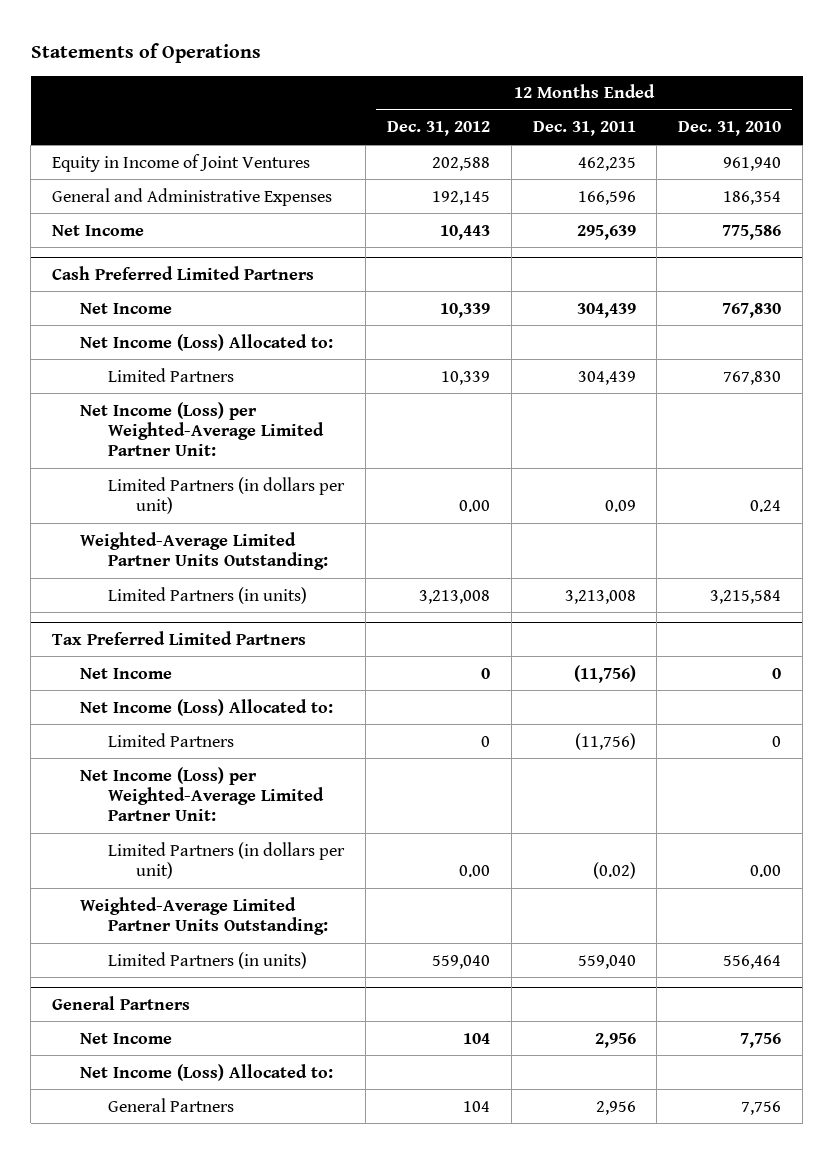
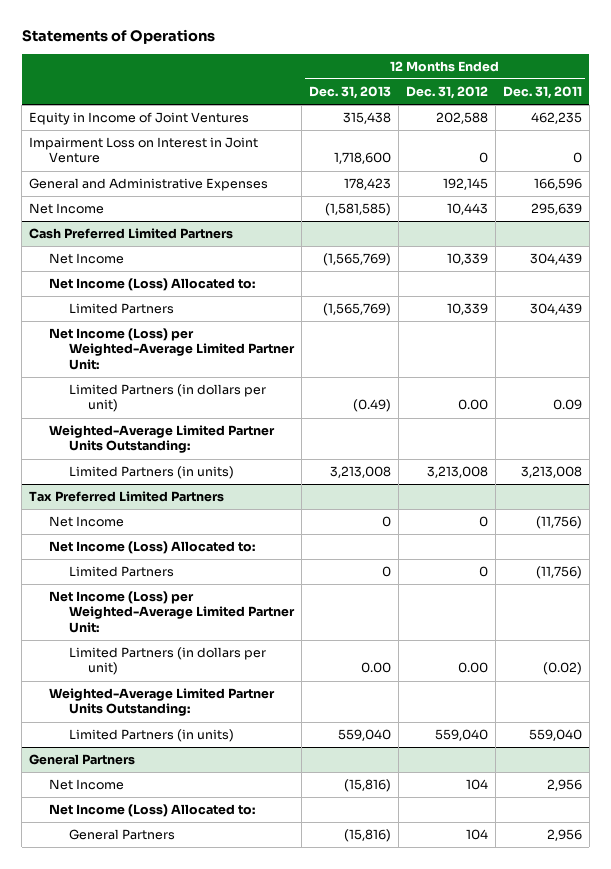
[678,121,782,137] Dec. 31, 2010 -> none
none -> [308,85,391,99] Dec. 31, 2013
none -> [29,137,259,164] Impairment Loss on Interest in Joint Venture

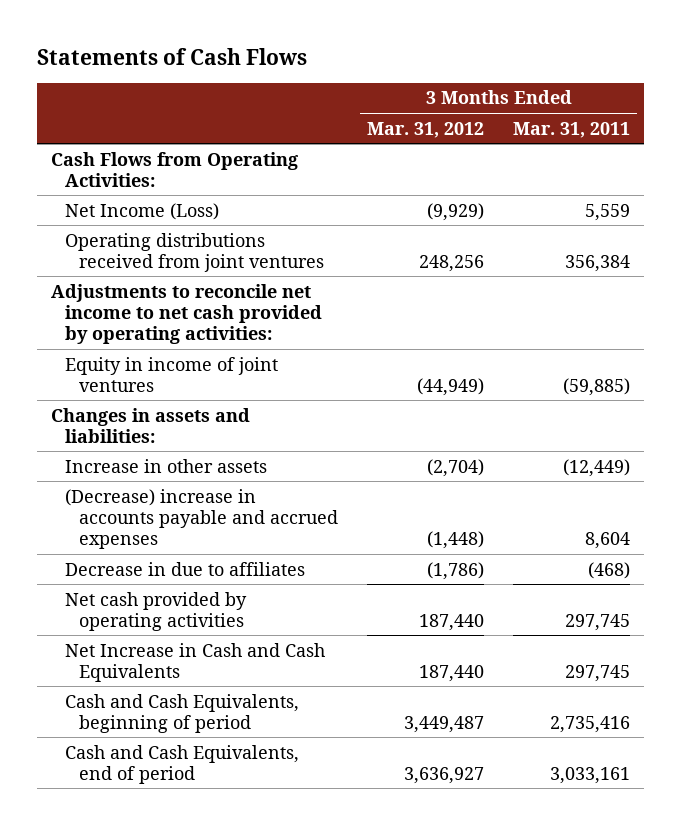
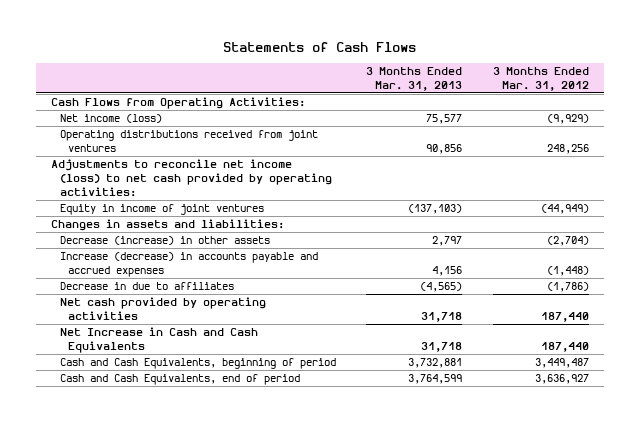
[513,121,631,138] Mar. 31, 2011 -> none
none -> [366,67,463,91] 3 Months Ended Mar. 31, 2013
[65,202,220,220] Net Income (Loss) -> [59,114,162,124] Net income (loss)
[50,283,323,345] Adjustments to reconcile net income to net cash provided by operating activities: -> [50,159,332,197] Adjustments to reconcile net income (loss) to net cash provided by operating activities:
[65,458,268,473] Increase in other assets -> [59,236,270,246] Decrease (increase) in other assets
[65,488,339,550] (Decrease) increase in accounts payable and accrued expenses -> [59,252,318,277] Increase (decrease) in accounts payable and accrued expenses

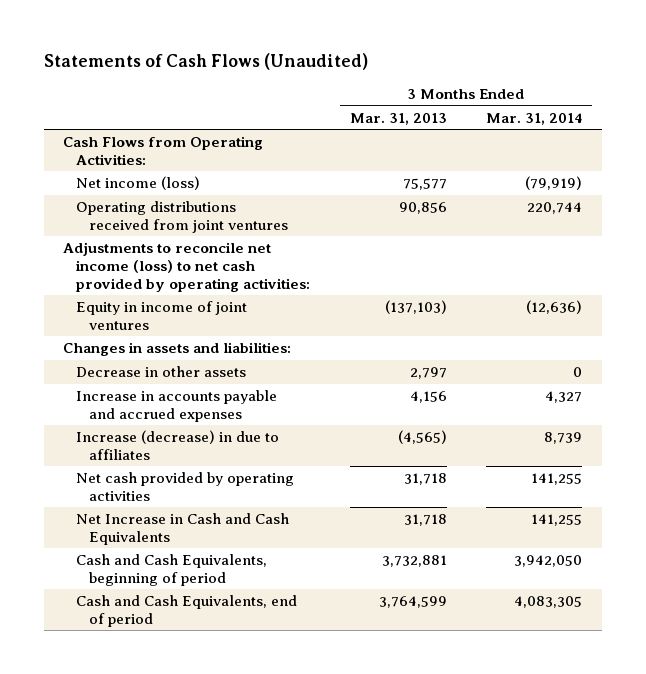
[222,42,416,53] Statements of Cash Flows -> [43,53,368,71] Statements of Cash Flows (Unaudited)
[492,67,589,91] 3 Months Ended Mar. 31, 2012 -> none
none -> [486,112,583,125] Mar. 31, 2014
[59,236,270,246] Decrease (increase) in other assets -> [76,365,247,377] Decrease in other assets
[59,252,318,277] Increase (decrease) in accounts payable and accrued expenses -> [76,389,278,422] Increase in accounts payable and accrued expenses
[59,282,234,291] Decrease in due to affiliates -> [76,429,280,460] Increase (decrease) in due to affiliates

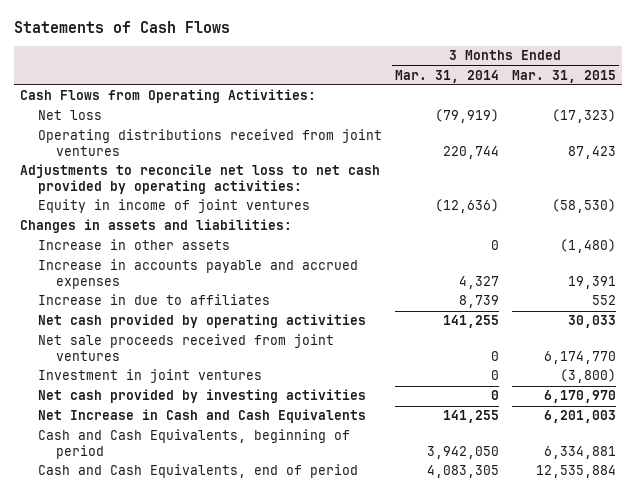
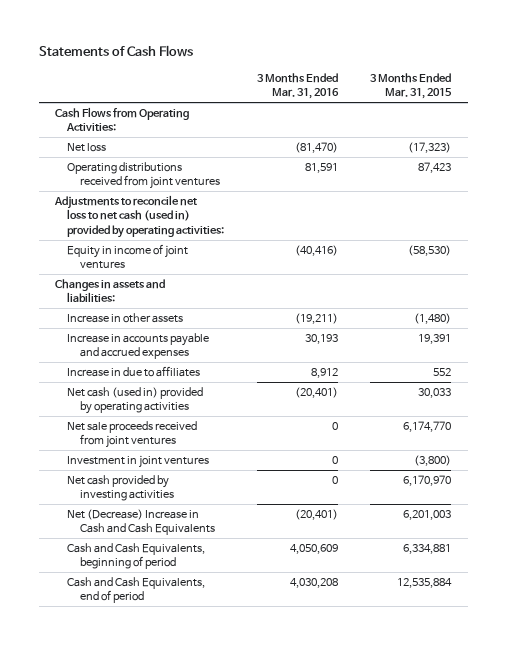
[394,69,499,83] Mar. 31, 2014 -> none
none -> [256,72,339,100] 3 Months Ended Mar. 31, 2016
[20,164,381,195] Adjustments to reconcile net loss to net cash provided by operating activities: -> [54,195,225,238] Adjustments to reconcile net loss to net cash (used in) provided by operating activities:
[38,314,367,329] Net cash provided by operating activities -> [67,387,204,415] Net cash (used in) provided by operating activities
[38,409,367,424] Net Increase in Cash and Cash Equivalents -> [67,509,215,536] Net (Decrease) Increase in Cash and Cash Equivalents

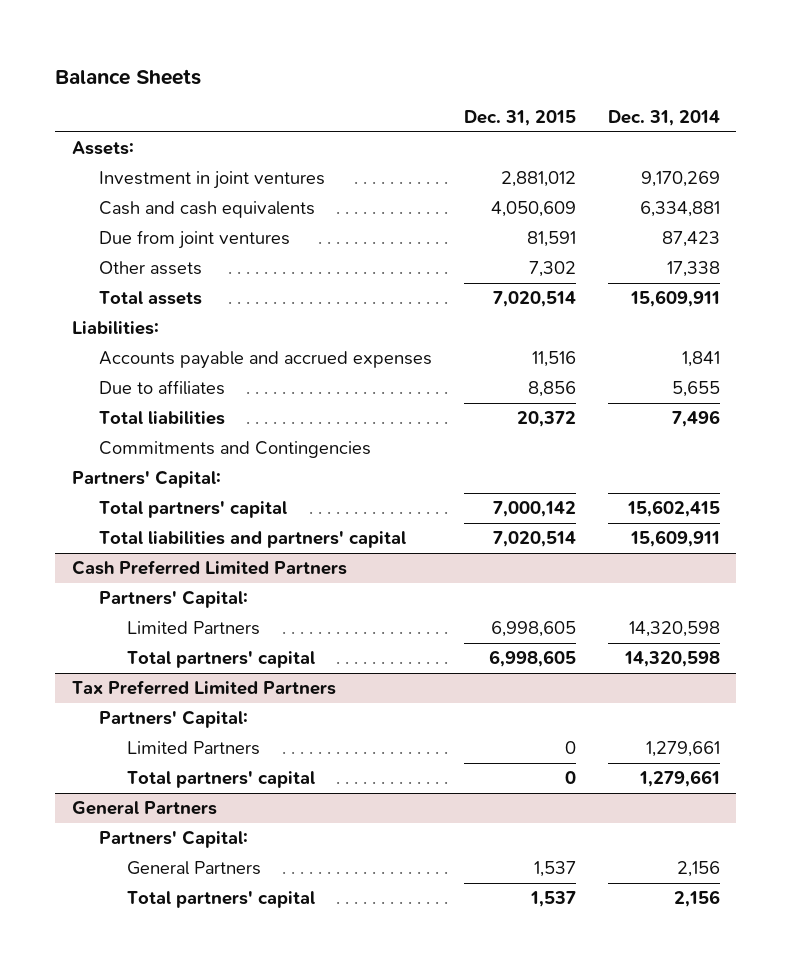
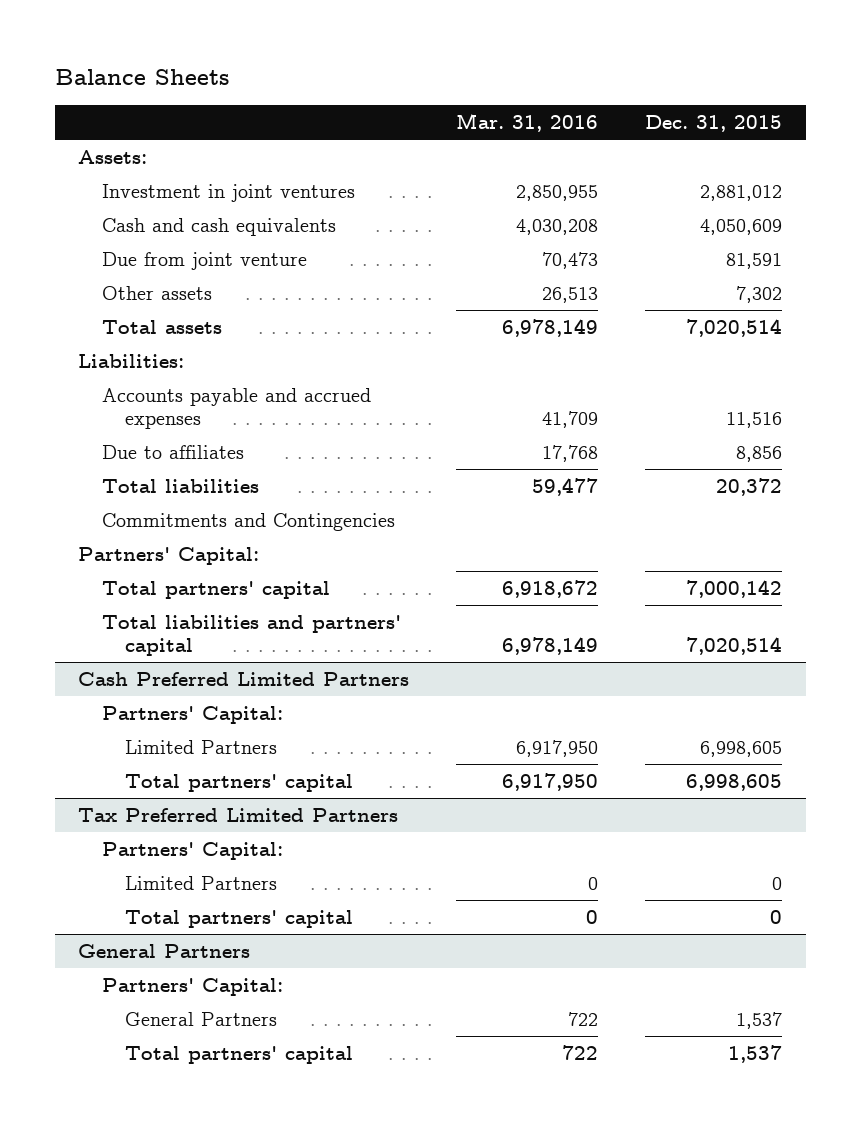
[608,110,721,127] Dec. 31, 2014 -> none
none -> [456,112,599,132] Mar. 31, 2016
[99,230,291,250] Due from joint ventures -> [101,251,307,270] Due from joint venture

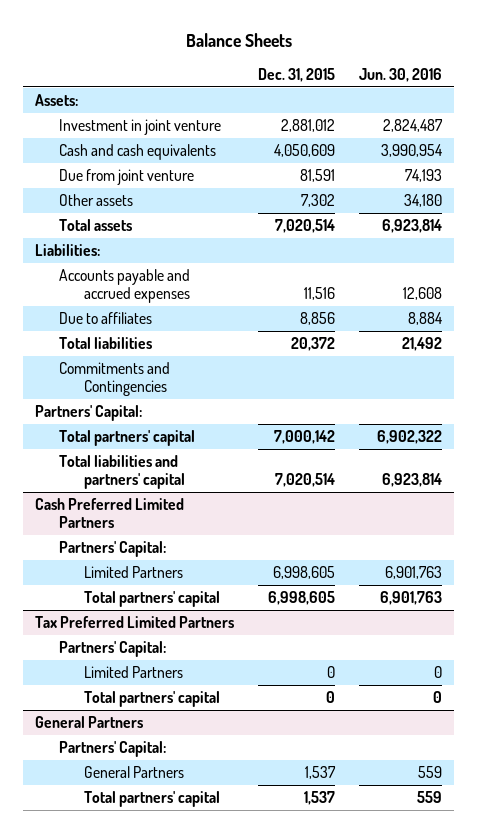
[456,112,599,132] Mar. 31, 2016 -> none
none -> [358,68,442,83] Jun. 30, 2016
[101,183,355,202] Investment in joint ventures -> [59,118,222,135] Investment in joint venture

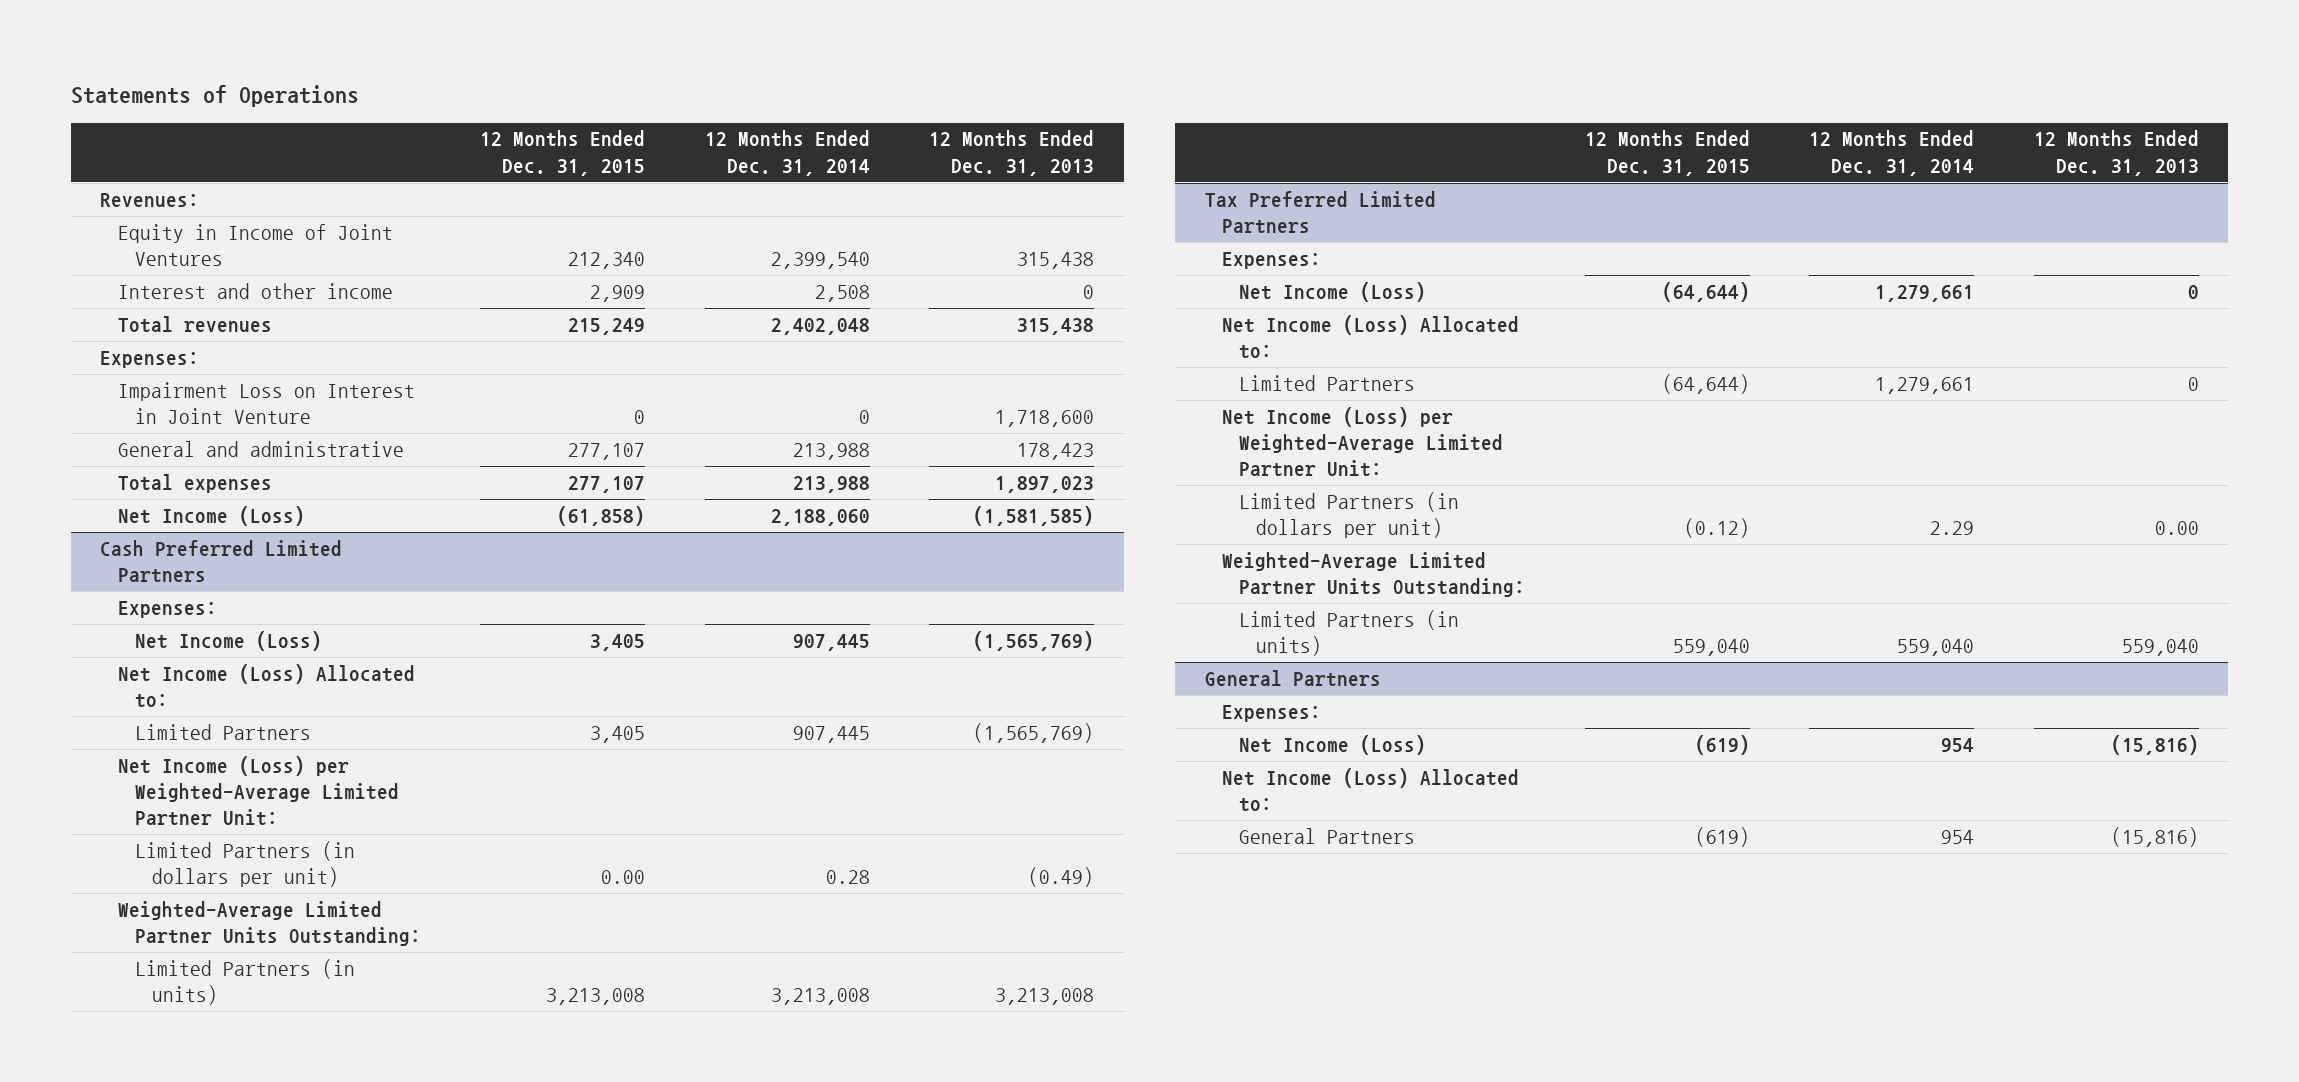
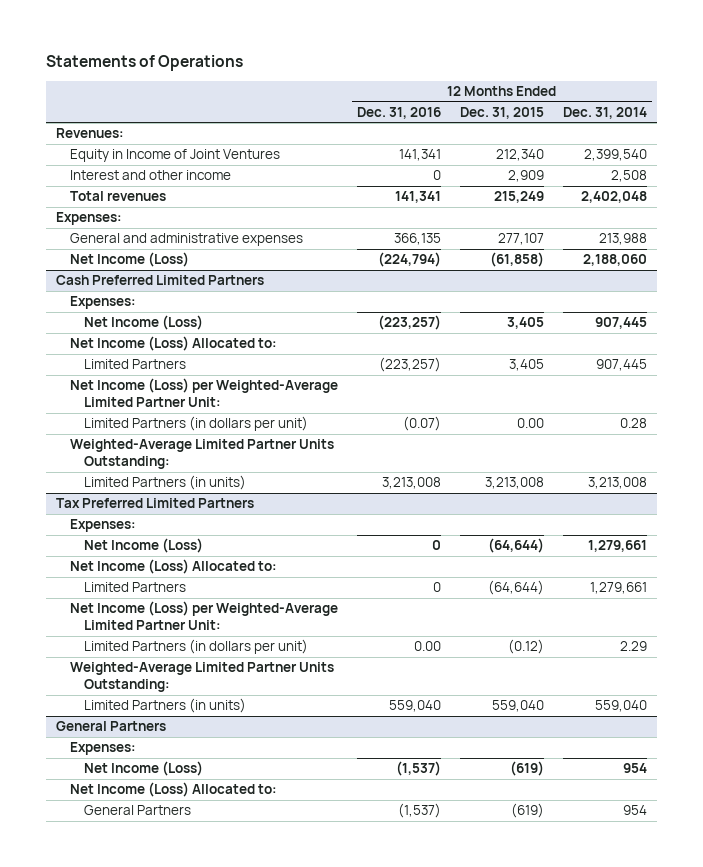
[929,130,1095,176] 12 Months Ended Dec. 31, 2013 -> none
none -> [356,106,441,119] Dec. 31, 2016
[117,381,415,425] Impairment Loss on Interest in Joint Venture -> none
[117,473,272,493] Total expenses -> none
[117,440,404,457] General and administrative -> [69,233,303,247] General and administrative expenses

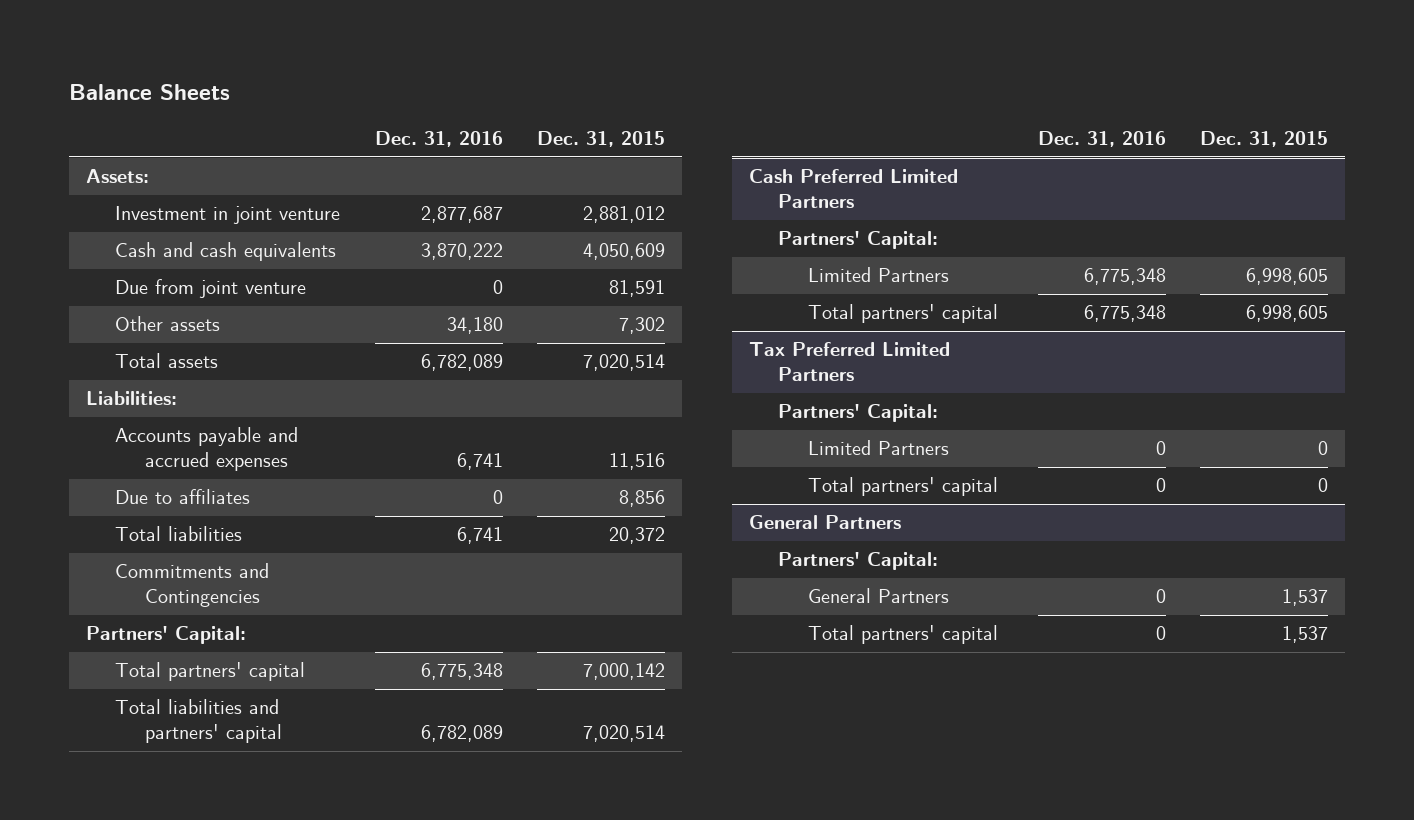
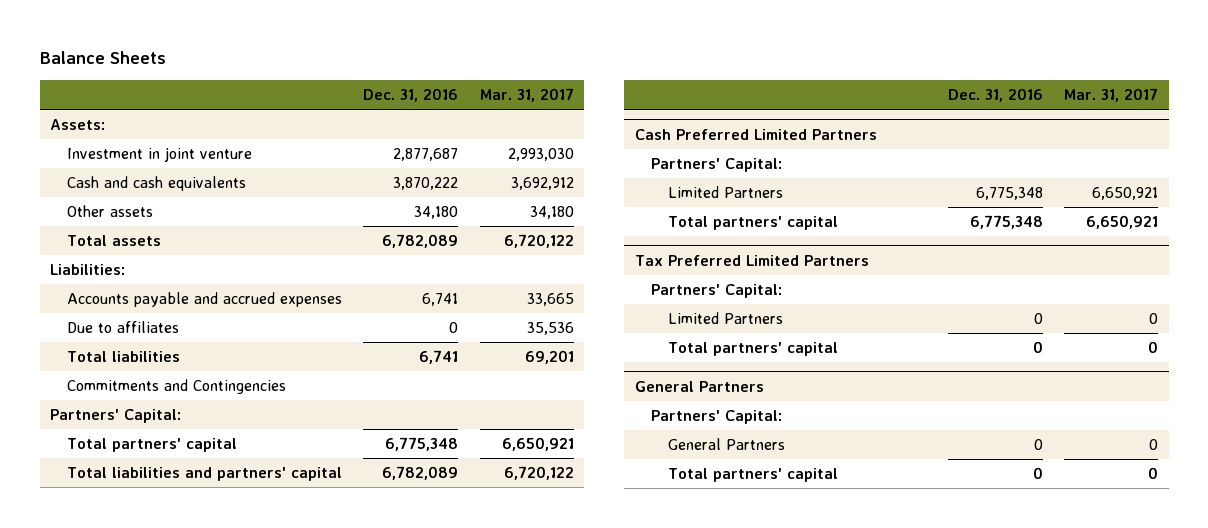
[536,131,665,148] Dec. 31, 2015 -> none
none -> [479,87,574,102] Mar. 31, 2017
[115,279,307,299] Due from joint venture -> none

